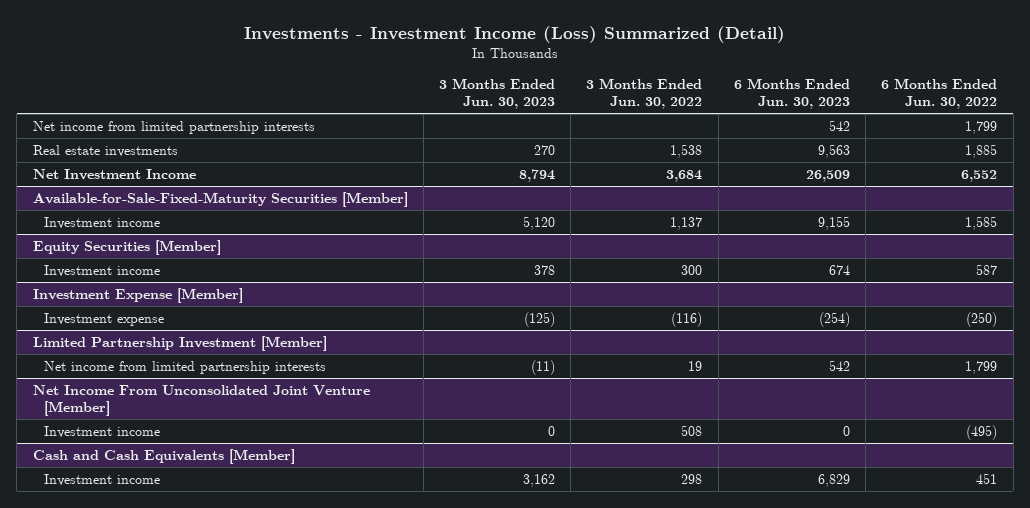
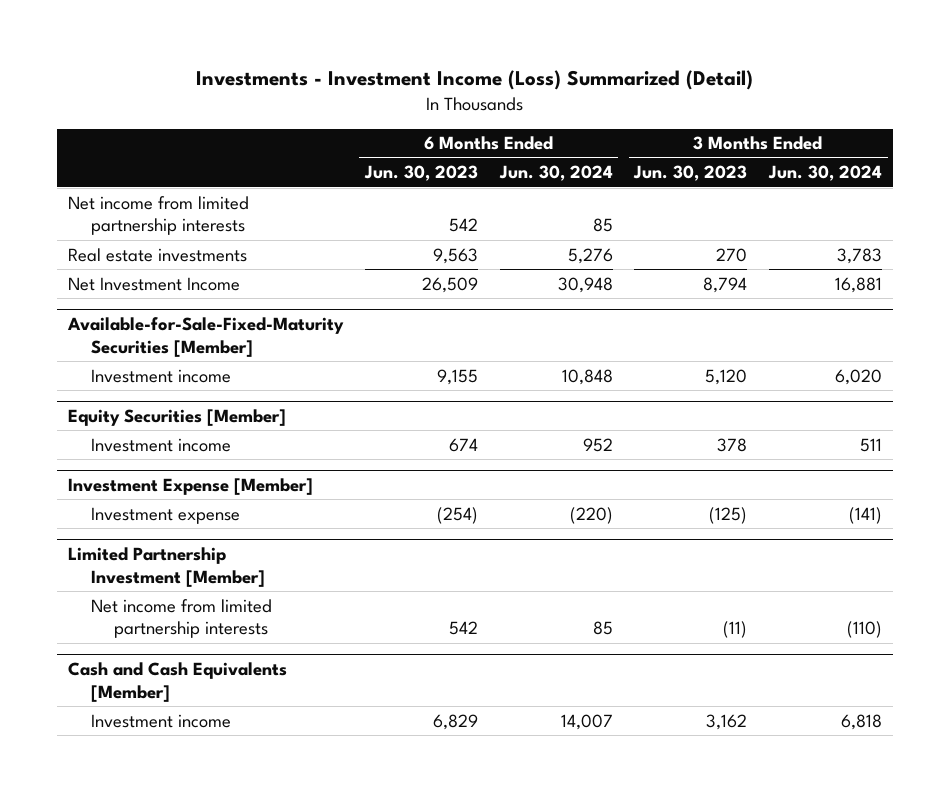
[586,78,703,110] 3 Months Ended Jun. 30, 2022 -> none
[881,78,998,110] 6 Months Ended Jun. 30, 2022 -> none
none -> [498,165,613,182] Jun. 30, 2024
none -> [768,165,883,182] Jun. 30, 2024
[32,384,370,416] Net Income From Unconsolidated Joint Venture [Member] -> none
[43,425,160,438] Investment income -> none

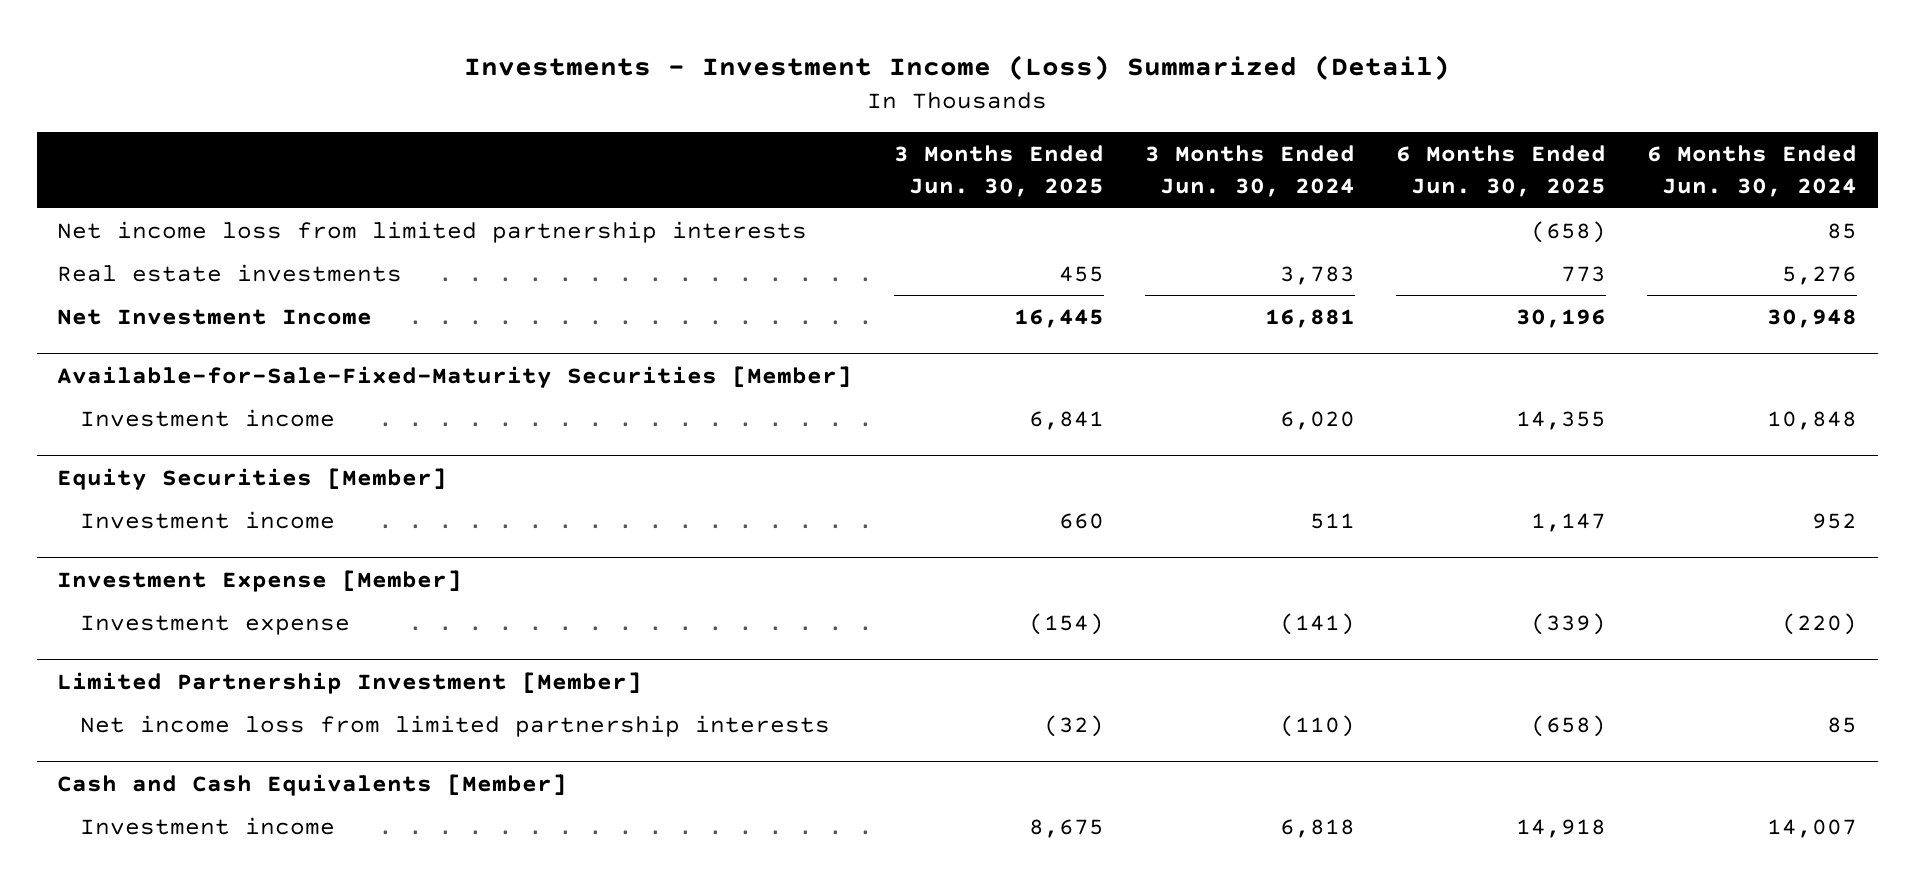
[363,165,478,182] Jun. 30, 2023 -> none
[633,165,748,182] Jun. 30, 2023 -> none
none -> [893,145,1104,198] 3 Months Ended Jun. 30, 2025
none -> [1396,145,1607,198] 6 Months Ended Jun. 30, 2025
[67,195,249,236] Net income from limited partnership interests -> [57,220,808,243] Net income loss from limited partnership interests
[90,598,272,639] Net income from limited partnership interests -> [80,714,831,737] Net income loss from limited partnership interests

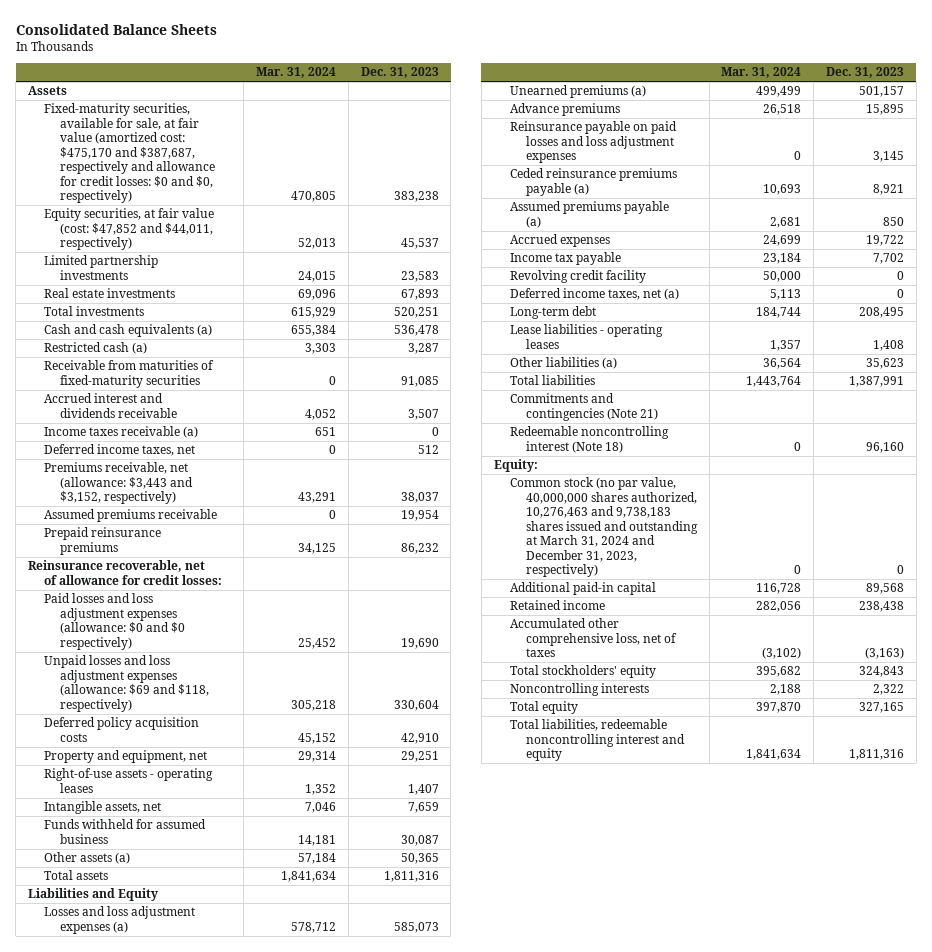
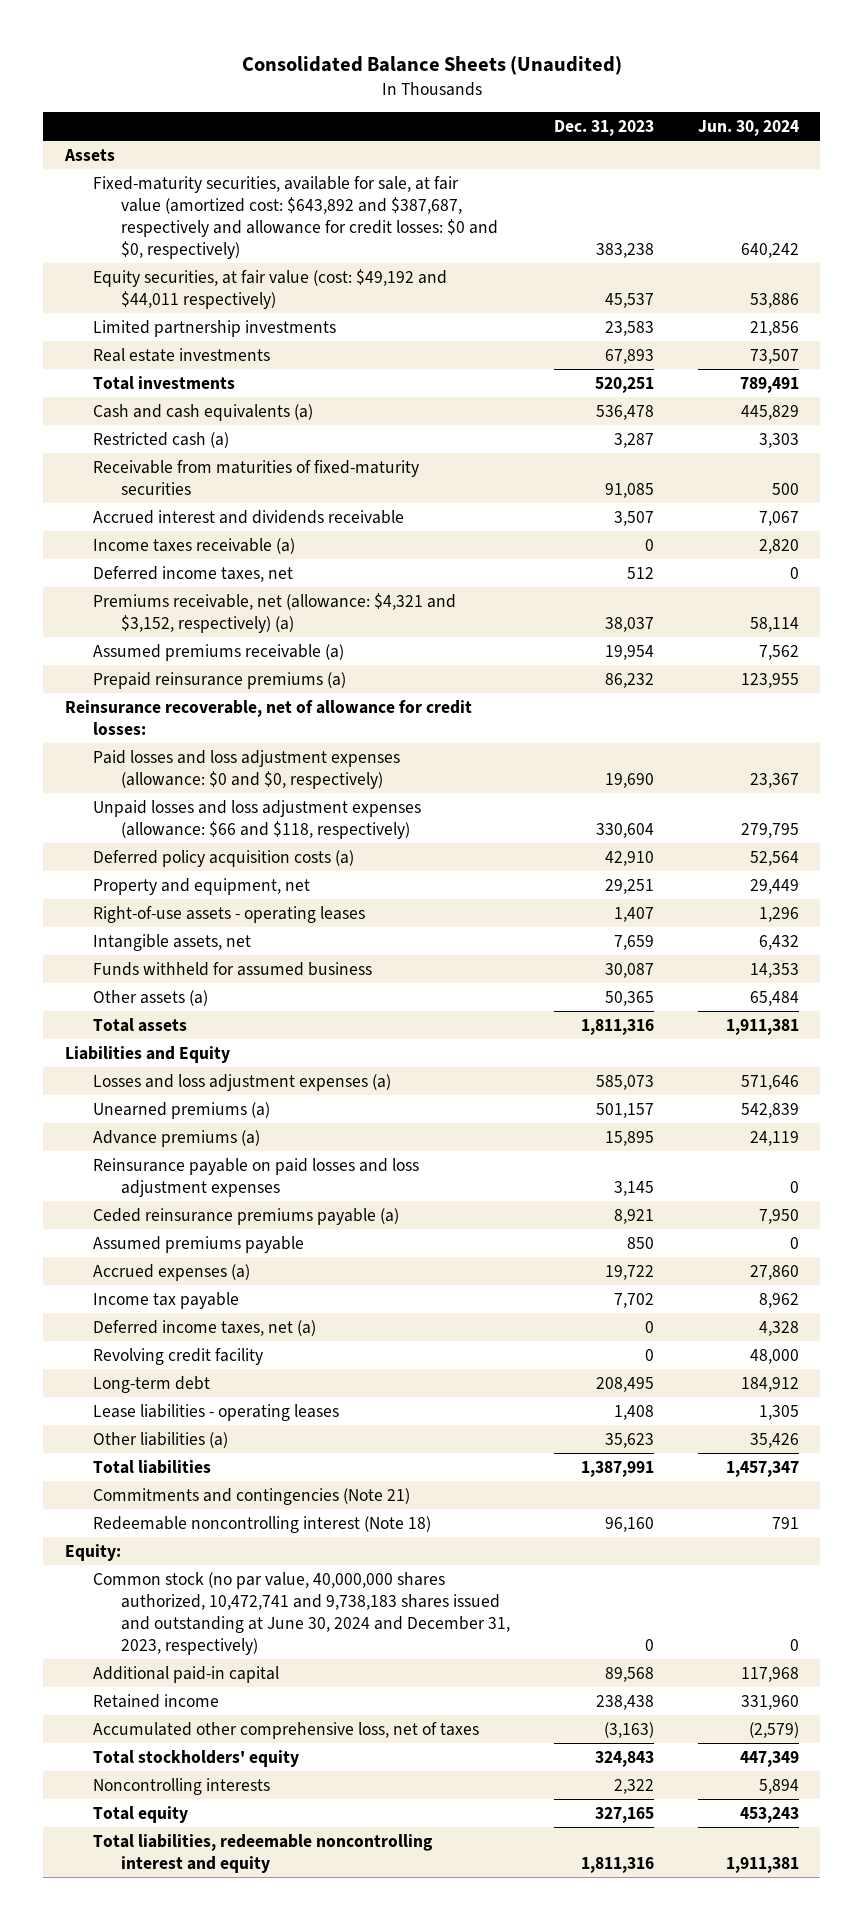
[15,23,217,35] Consolidated Balance Sheets -> [241,55,622,75] Consolidated Balance Sheets (Unaudited)
[255,67,336,79] Mar. 31, 2024 -> none
none -> [697,120,799,137] Jun. 30, 2024
[44,103,216,204] Fixed-maturity securities, available for sale, at fair value (amortized cost: $475,170 and $387,687, respectively and allowance for credit losses: $0 and $0, respectively) -> [93,175,499,260] Fixed-maturity securities, available for sale, at fair value (amortized cost: $643,892 and $387,687, respectively and allowance for credit losses: $0 and $0, respectively)
[44,208,215,251] Equity securities, at fair value (cost: $47,852 and $44,011, respectively) -> [93,268,448,309] Equity securities, at fair value (cost: $49,192 and $44,011 respectively)
[44,462,194,505] Premiums receivable, net (allowance: $3,443 and $3,152, respectively) -> [93,592,457,633] Premiums receivable, net (allowance: $4,321 and $3,152, respectively) (a)
[44,509,218,523] Assumed premiums receivable -> [93,643,345,661] Assumed premiums receivable (a)
[44,527,162,555] Prepaid reinsurance premiums -> [93,671,347,689] Prepaid reinsurance premiums (a)
[44,593,186,650] Paid losses and loss adjustment expenses (allowance: $0 and $0 respectively) -> [93,749,401,789] Paid losses and loss adjustment expenses (allowance: $0 and $0, respectively)
[44,655,210,712] Unpaid losses and loss adjustment expenses (allowance: $69 and $118, respectively) -> [93,799,422,839] Unpaid losses and loss adjustment expenses (allowance: $66 and $118, respectively)
[44,717,200,742] Deferred policy acquisition costs -> [93,849,355,867] Deferred policy acquisition costs (a)
[509,103,620,117] Advance premiums -> [93,1129,261,1147] Advance premiums (a)
[509,201,669,228] Assumed premiums payable (a) -> [93,1235,305,1253] Assumed premiums payable
[509,234,610,248] Accrued expenses -> [93,1263,251,1281] Accrued expenses (a)
[509,270,646,284] Revolving credit facility -> [93,1347,264,1365] Revolving credit facility
[509,477,698,578] Common stock (no par value, 40,000,000 shares authorized, 10,276,463 and 9,738,183 shares issued and outstanding at March 31, 2024 and December 31, 2023, respectively) -> [93,1571,511,1656] Common stock (no par value, 40,000,000 shares authorized, 10,472,741 and 9,738,183 shares issued and outstanding at June 30, 2024 and December 31, 2023, respectively)

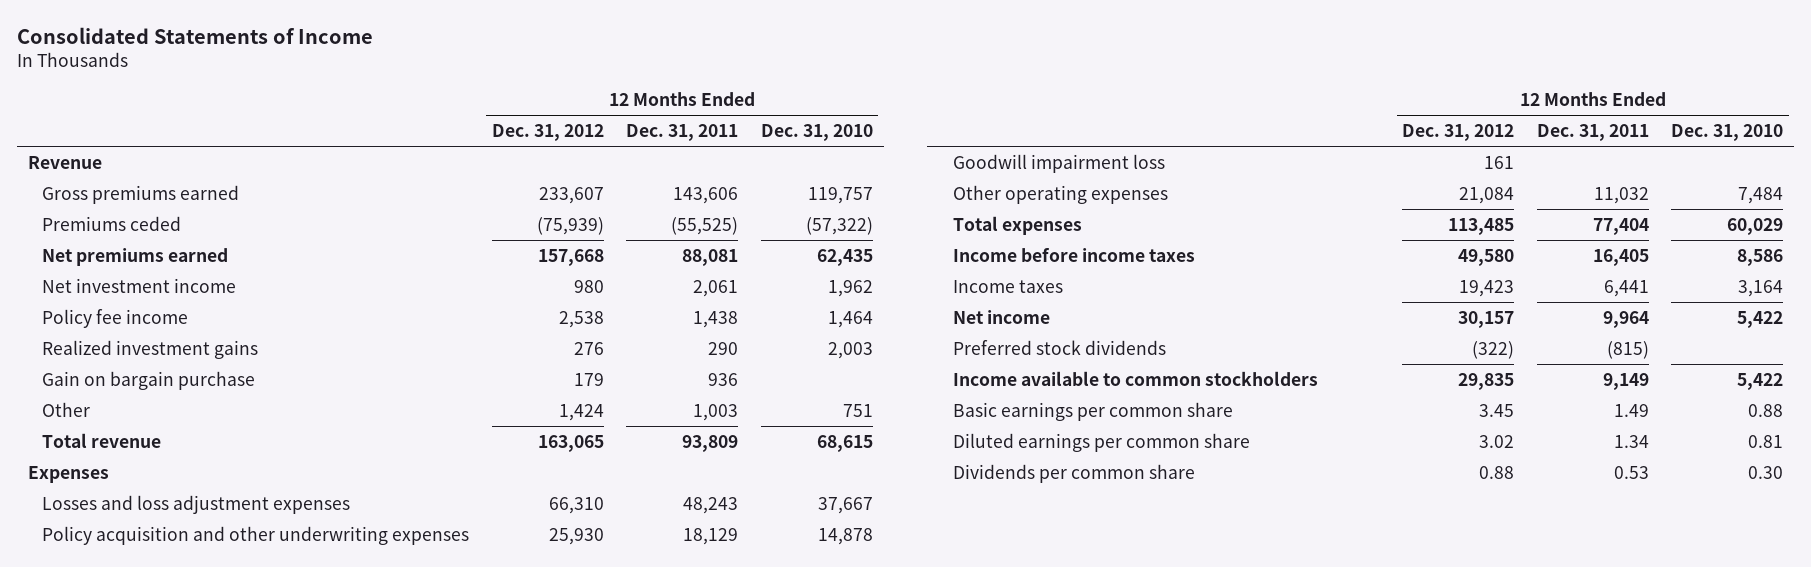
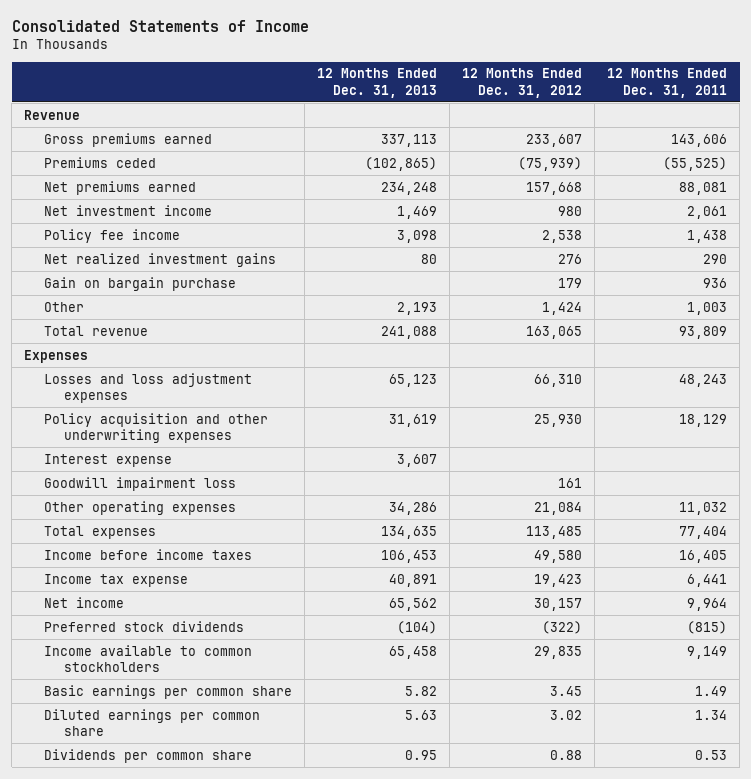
[760,124,873,142] Dec. 31, 2010 -> none
none -> [316,68,437,98] 12 Months Ended Dec. 31, 2013
[42,339,259,359] Realized investment gains -> [43,252,276,267] Net realized investment gains
none -> [43,453,172,467] Interest expense
[952,279,1063,293] Income taxes -> [43,573,188,587] Income tax expense

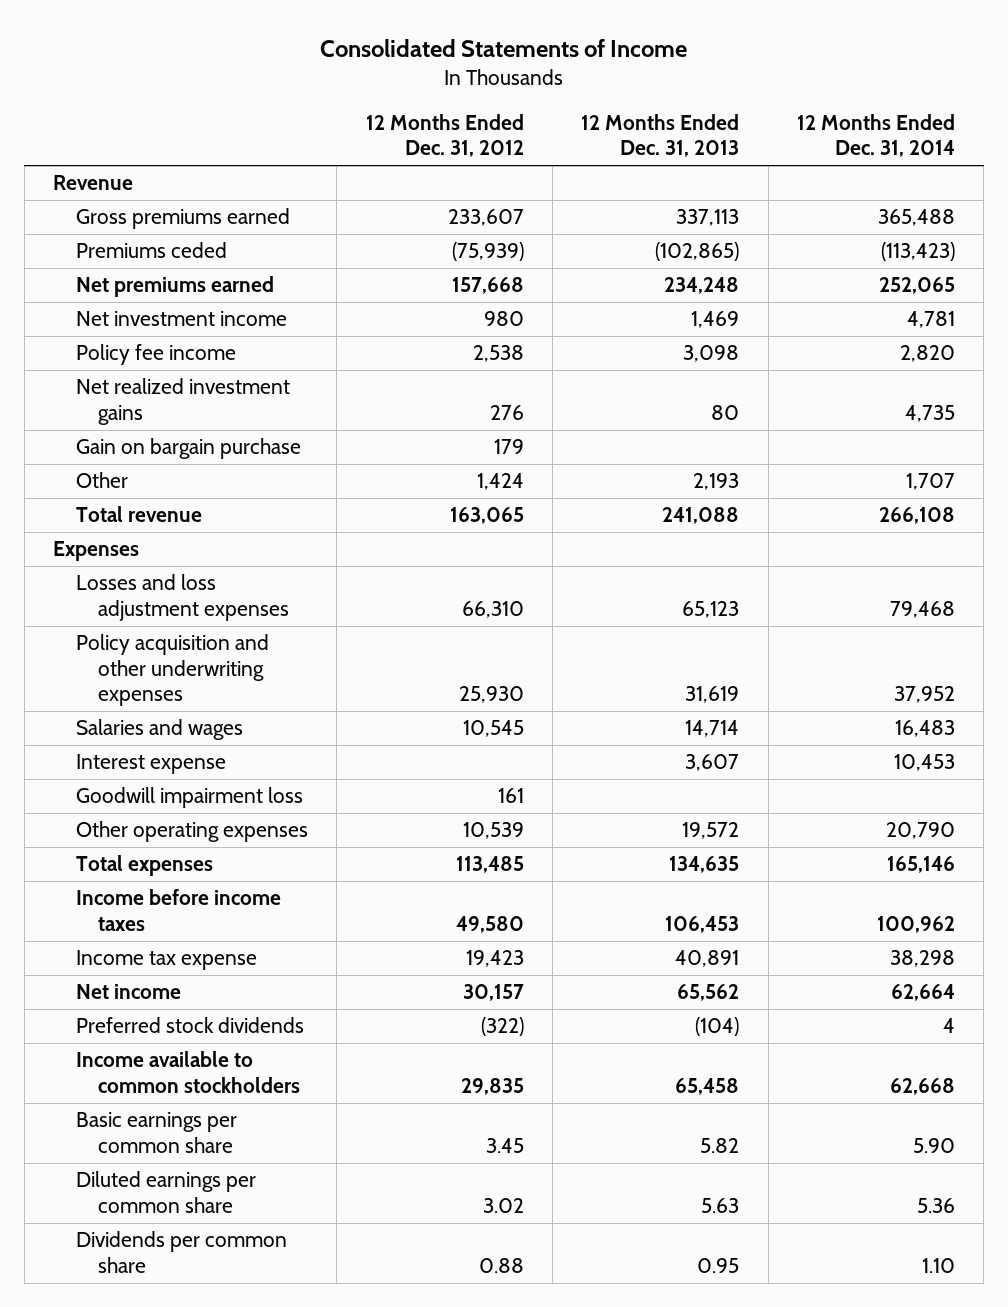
[607,68,728,98] 12 Months Ended Dec. 31, 2011 -> none
none -> [797,113,956,158] 12 Months Ended Dec. 31, 2014
none -> [75,719,243,741] Salaries and wages
[388,501,437,515] 34,286 -> [682,822,740,840] 19,572
[533,501,582,515] 21,084 -> [462,822,524,840] 10,539

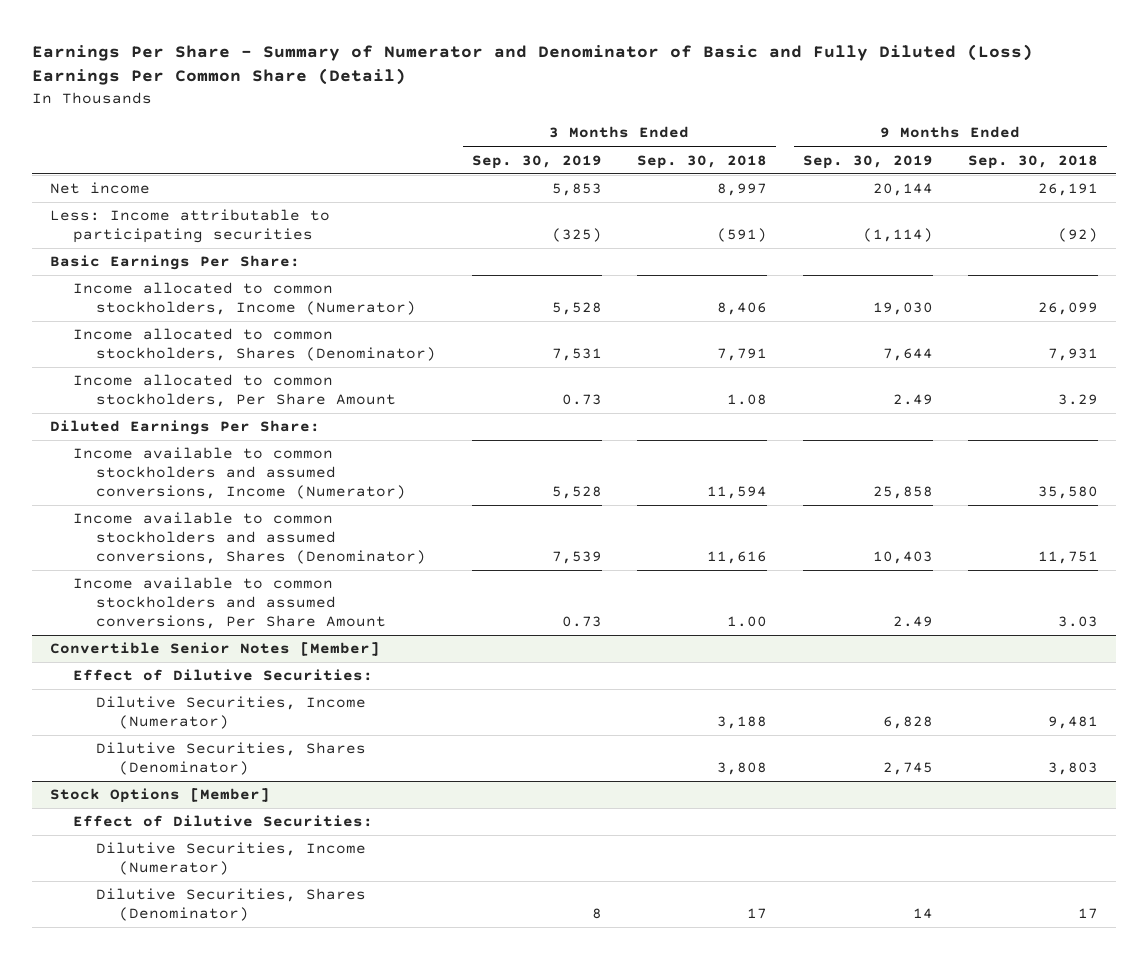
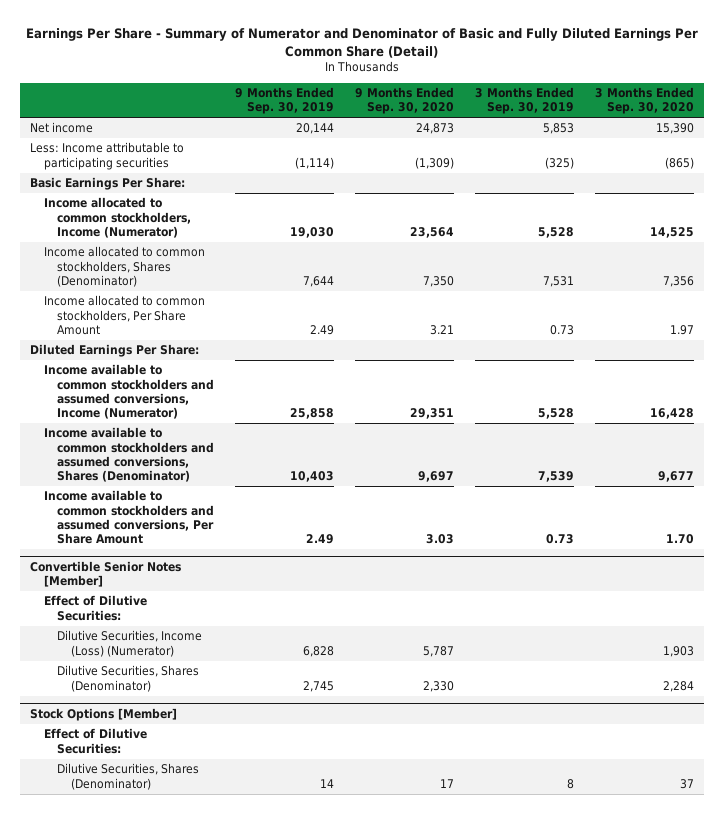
[32,43,1034,86] Earnings Per Share - Summary of Numerator and Denominator of Basic and Fully Diluted (Loss) Earnings Per Common Share (Detail) -> [26,27,699,58] Earnings Per Share - Summary of Numerator and Denominator of Basic and Fully Diluted Earnings Per Common Share (Detail)
[637,154,768,169] Sep. 30, 2018 -> none
[967,154,1098,169] Sep. 30, 2018 -> none
none -> [355,87,455,115] 9 Months Ended Sep. 30, 2020
none -> [594,87,694,115] 3 Months Ended Sep. 30, 2020
[96,696,367,730] Dilutive Securities, Income (Numerator) -> [57,630,203,657] Dilutive Securities, Income (Loss) (Numerator)
[96,842,367,876] Dilutive Securities, Income (Numerator) -> none

